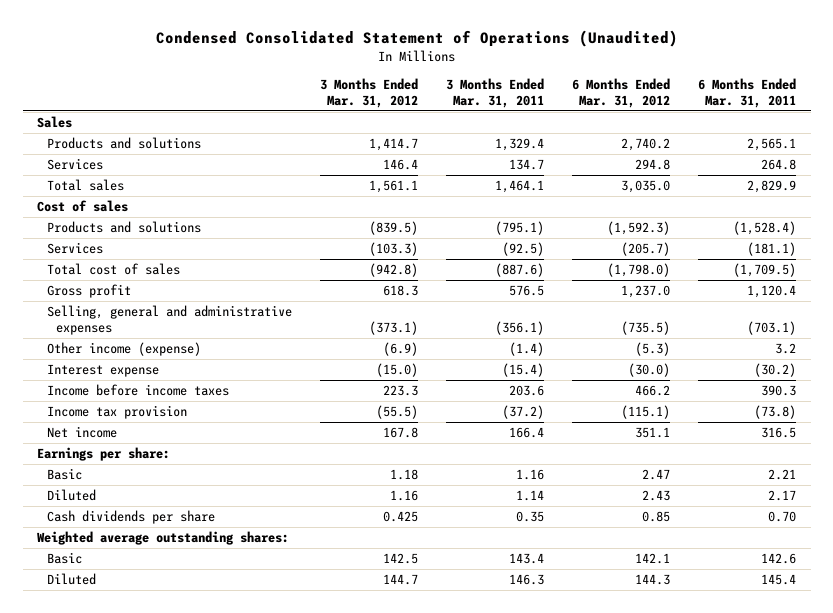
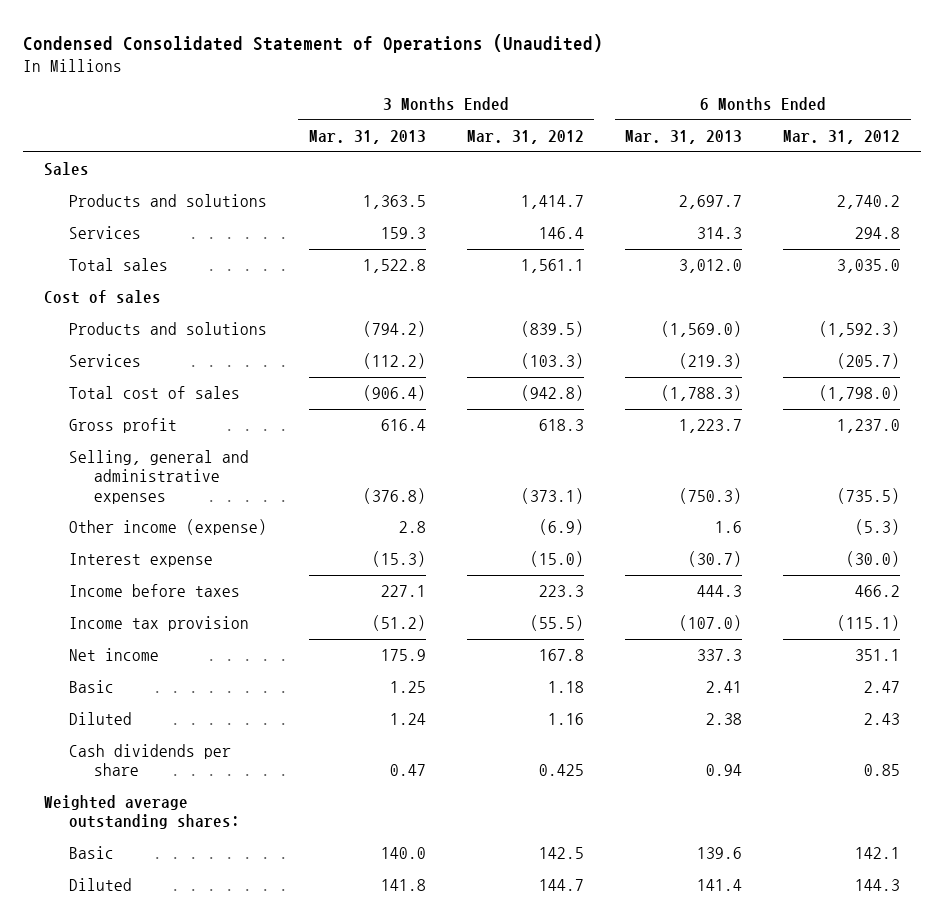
[446,78,545,108] 3 Months Ended Mar. 31, 2011 -> none
[698,78,797,108] 6 Months Ended Mar. 31, 2011 -> none
none -> [308,129,426,144] Mar. 31, 2013
none -> [625,129,743,144] Mar. 31, 2013
[46,384,229,397] Income before income taxes -> [69,584,241,598] Income before taxes
[36,447,170,462] Earnings per share: -> none

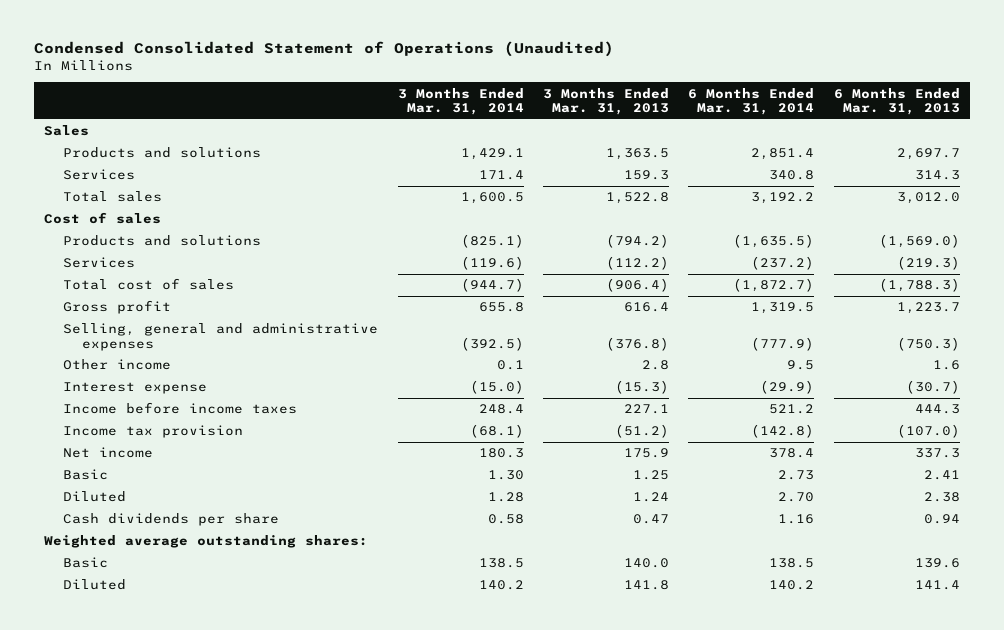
[466,129,584,144] Mar. 31, 2012 -> none
[783,129,901,144] Mar. 31, 2012 -> none
none -> [397,87,524,116] 3 Months Ended Mar. 31, 2014
none -> [688,87,815,116] 6 Months Ended Mar. 31, 2014
[69,519,268,536] Other income (expense) -> [63,359,172,371] Other income
[69,584,241,598] Income before taxes -> [63,402,298,415] Income before income taxes

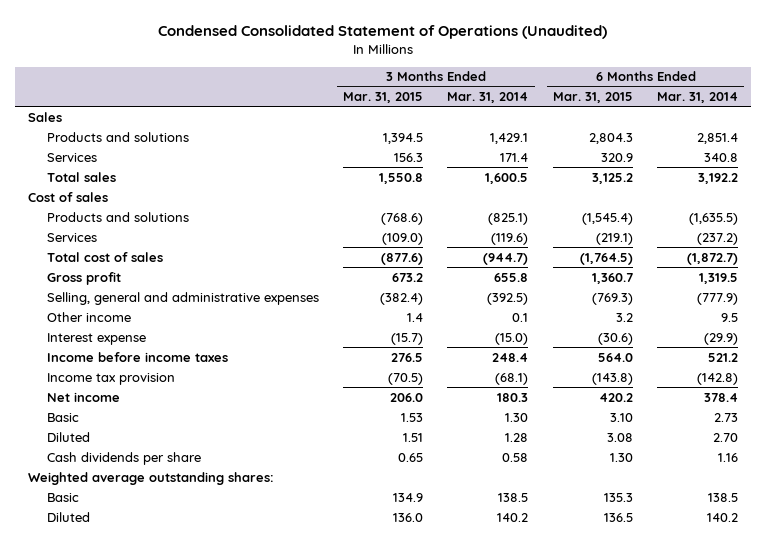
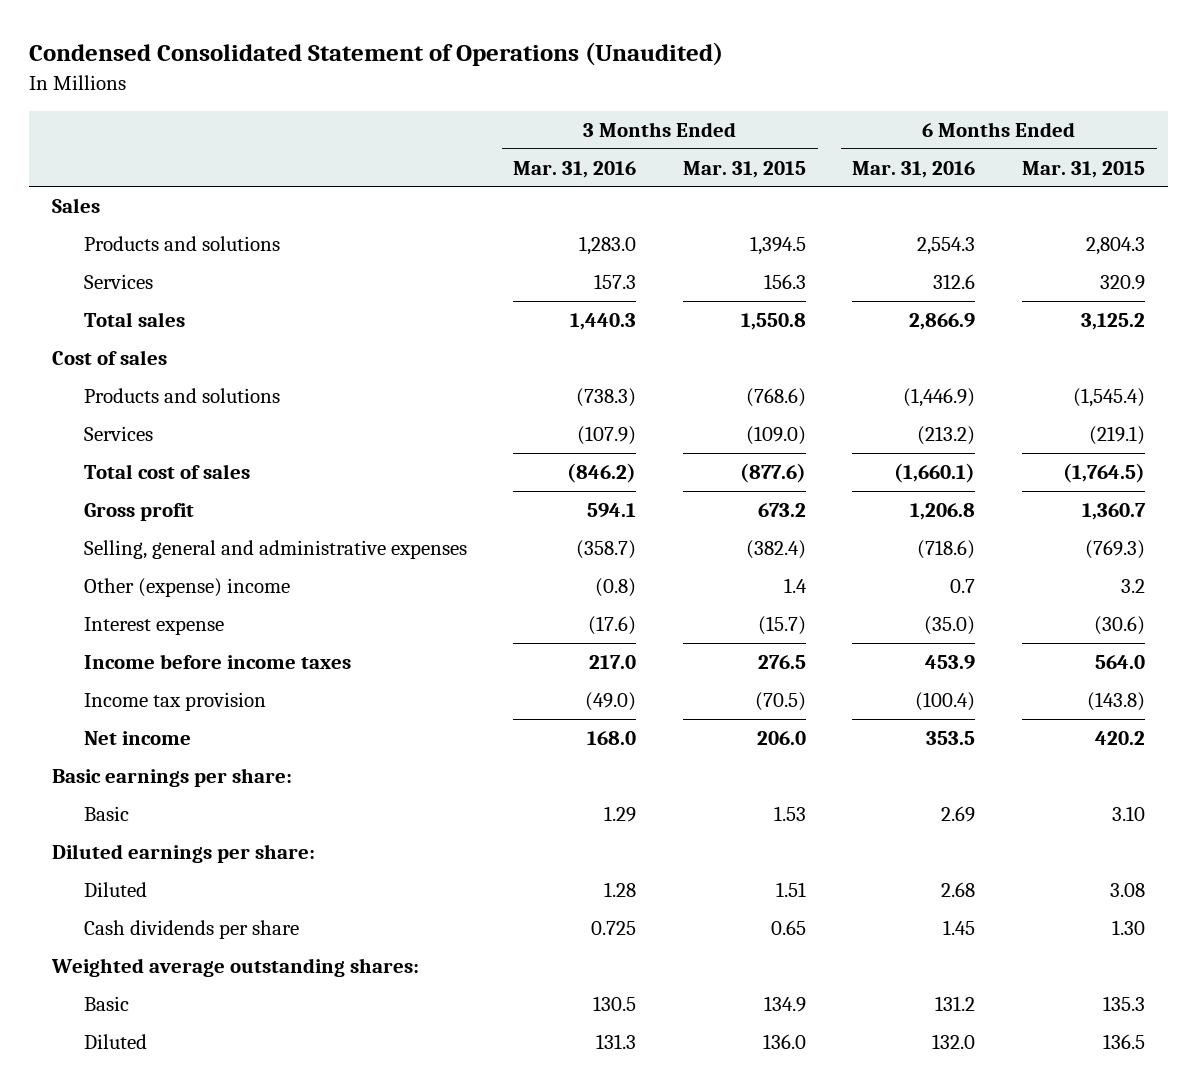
[447,92,529,104] Mar. 31, 2014 -> none
[657,92,739,104] Mar. 31, 2014 -> none
none -> [513,160,637,178] Mar. 31, 2016
none -> [852,160,976,178] Mar. 31, 2016
[46,311,131,322] Other income -> [83,577,290,597] Other (expense) income
none -> [51,767,292,787] Basic earnings per share:
none -> [51,843,315,863] Diluted earnings per share:

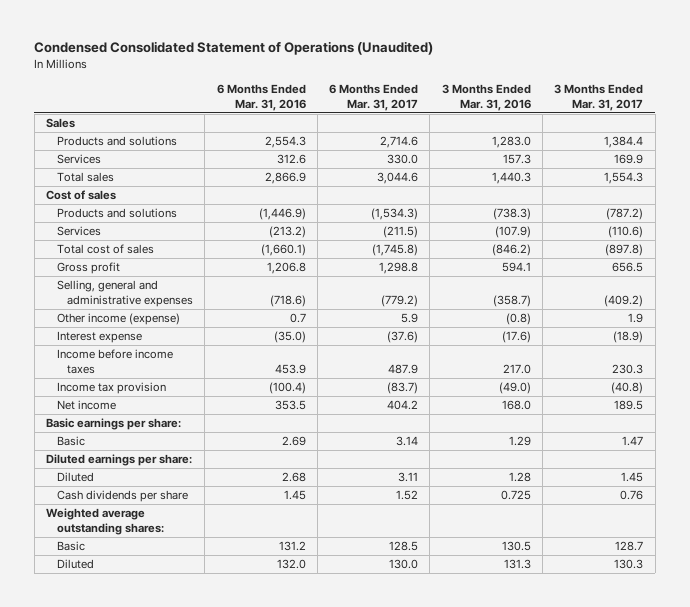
[682,160,806,178] Mar. 31, 2015 -> none
[1021,160,1145,178] Mar. 31, 2015 -> none
none -> [329,83,419,111] 6 Months Ended Mar. 31, 2017
none -> [554,83,644,111] 3 Months Ended Mar. 31, 2017
[83,577,290,597] Other (expense) income -> [56,313,180,326] Other income (expense)

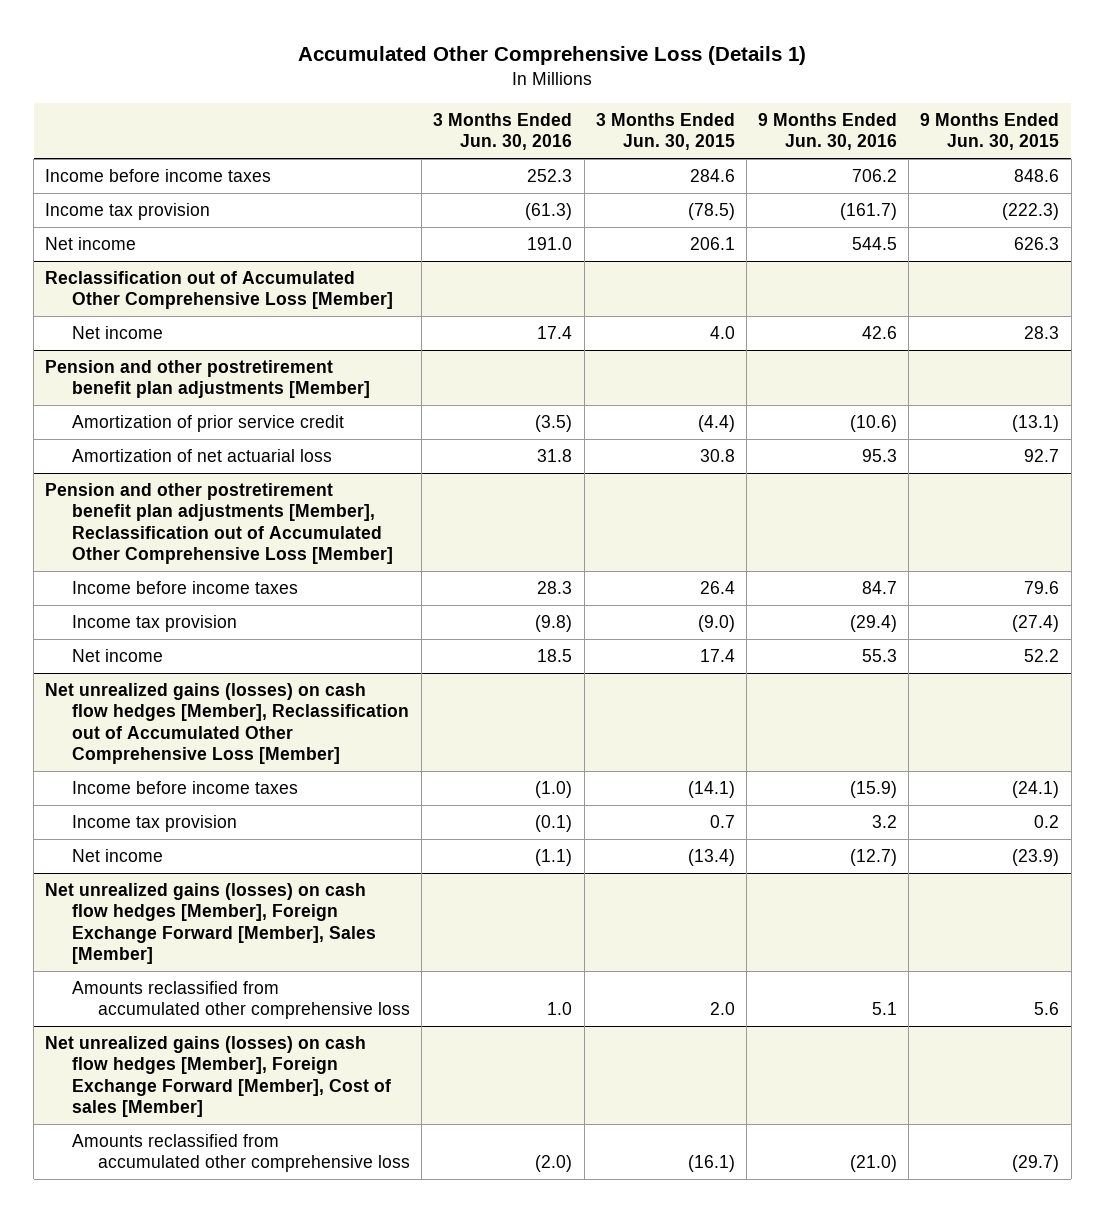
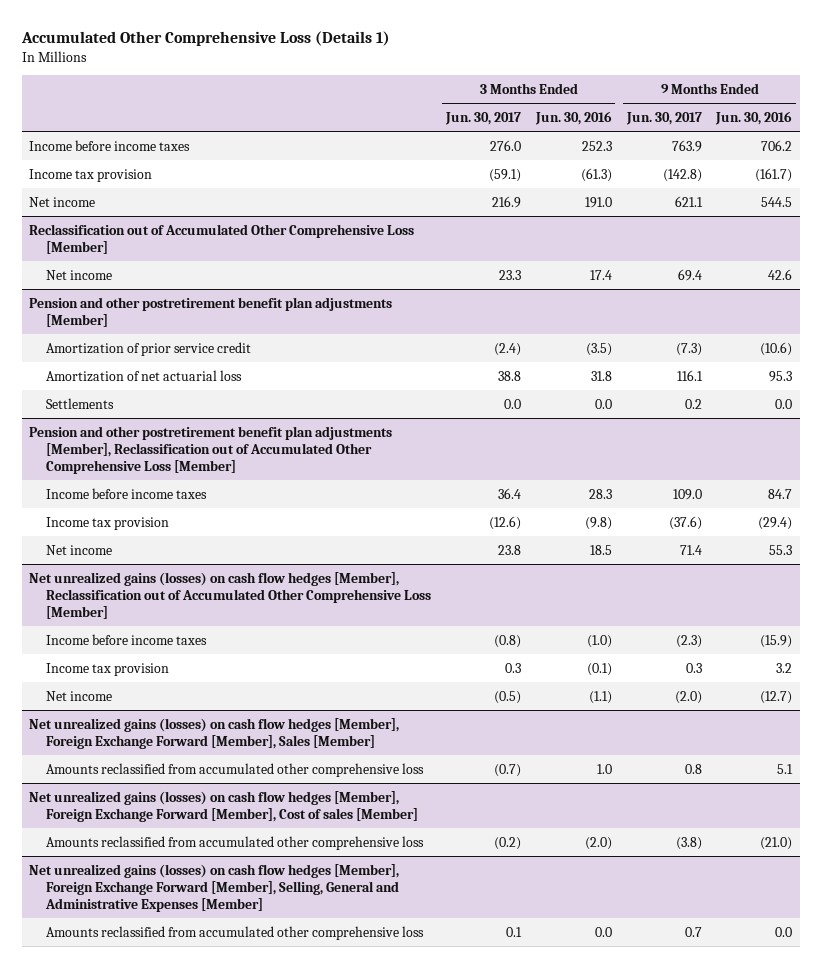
[595,112,735,151] 3 Months Ended Jun. 30, 2015 -> none
[920,112,1060,151] 9 Months Ended Jun. 30, 2015 -> none
none -> [444,111,521,125] Jun. 30, 2017
none -> [625,111,702,125] Jun. 30, 2017
none -> [45,397,114,409] Settlements
none -> [29,863,400,912] Net unrealized gains (losses) on cash flow hedges [Member], Foreign Exchange Forward [Member], Selling, General and Administrative Expenses [Member]
none -> [45,925,424,940] Amounts reclassified from accumulated other comprehensive loss

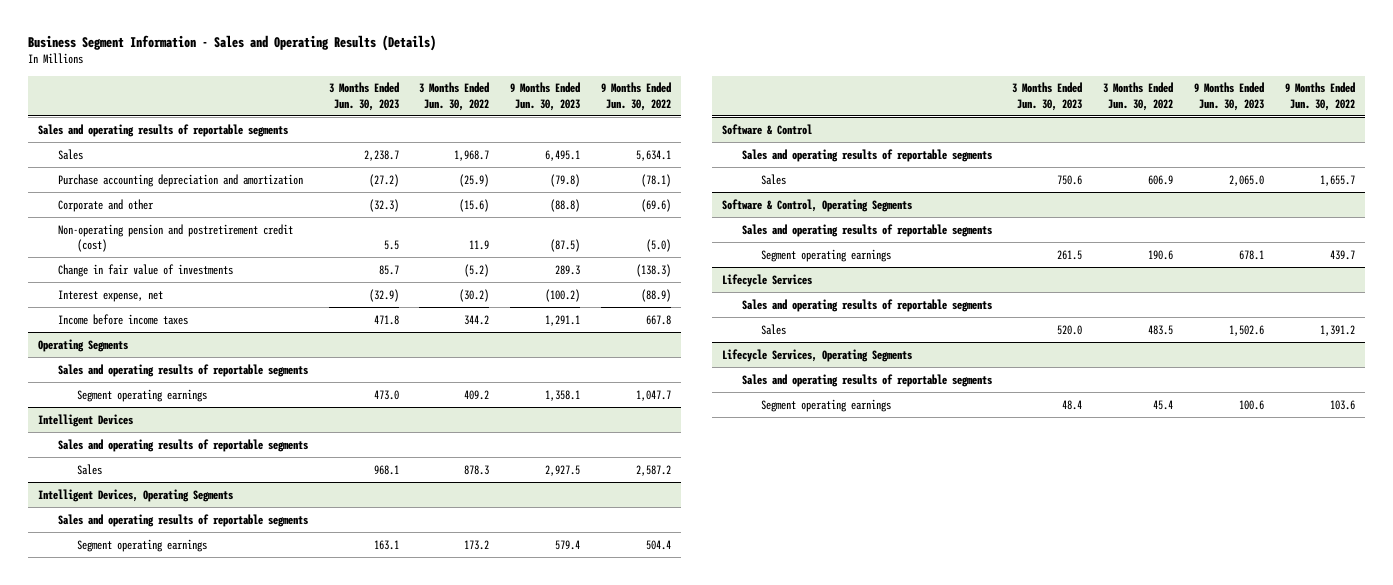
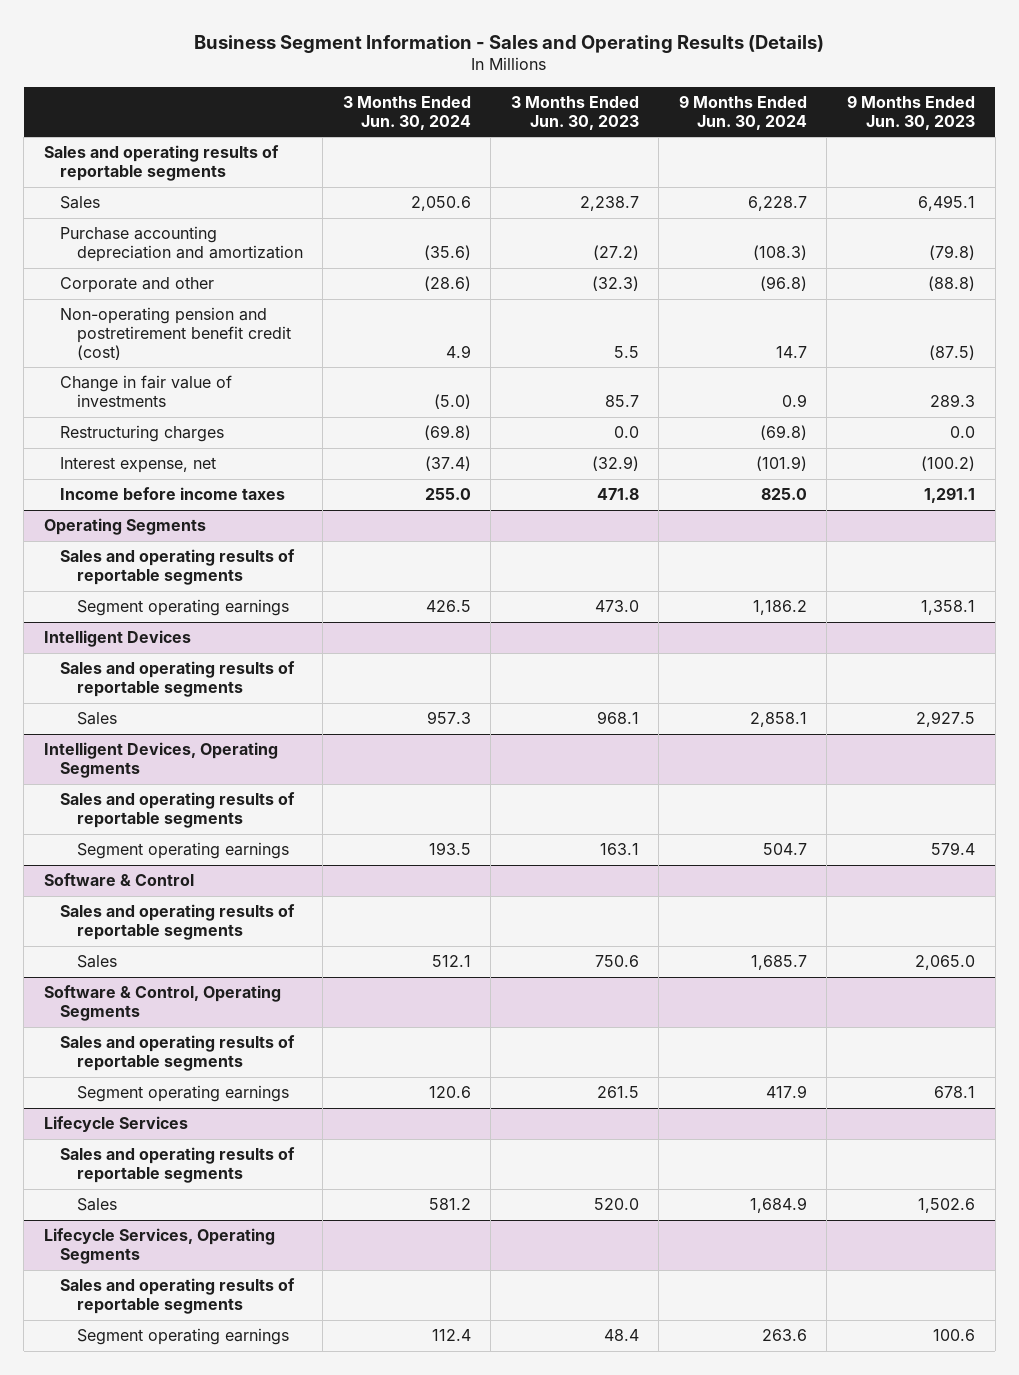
[419,82,490,111] 3 Months Ended Jun. 30, 2022 -> none
[600,82,671,111] 9 Months Ended Jun. 30, 2022 -> none
none -> [342,95,471,130] 3 Months Ended Jun. 30, 2024
none -> [678,94,807,130] 9 Months Ended Jun. 30, 2024
[57,223,293,253] Non-operating pension and postretirement credit (cost) -> [60,307,291,360] Non-operating pension and postretirement benefit credit (cost)
none -> [60,425,225,443] Restructuring charges

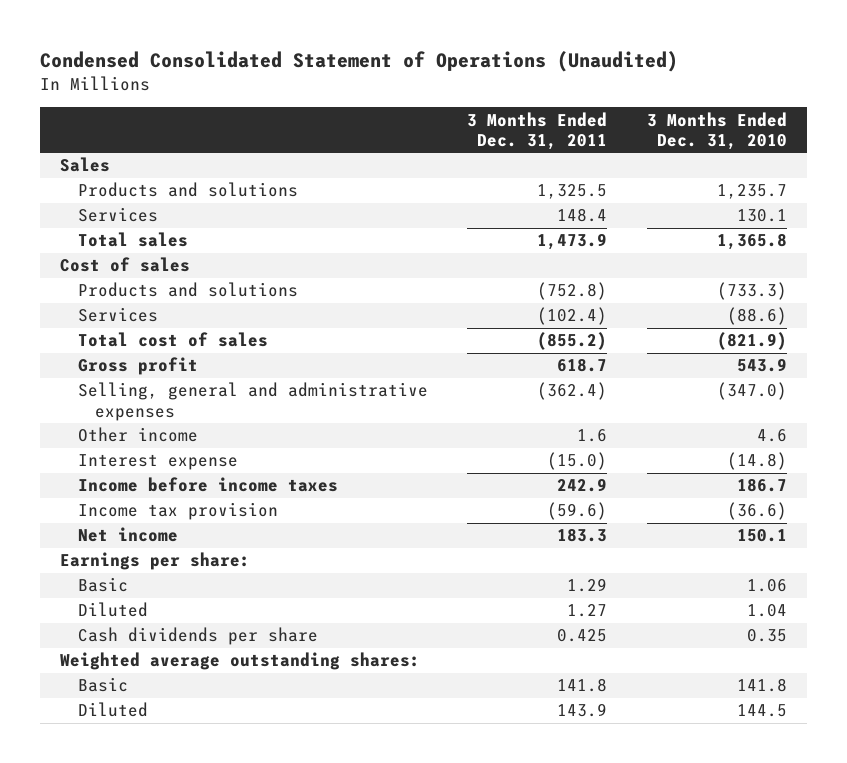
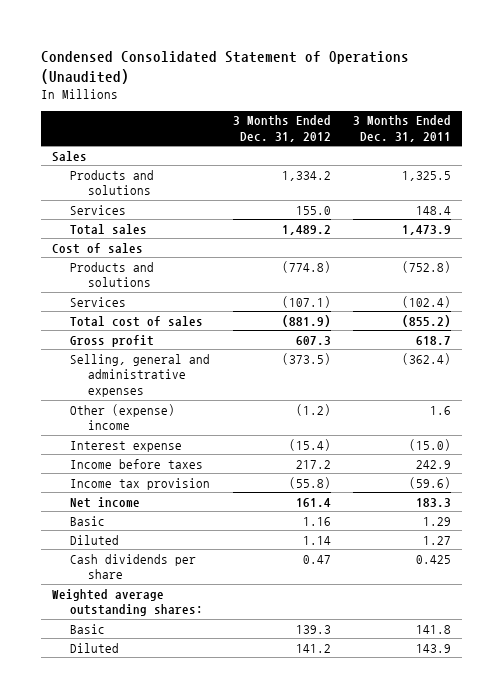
[647,111,788,151] 3 Months Ended Dec. 31, 2010 -> none
none -> [232,115,331,142] 3 Months Ended Dec. 31, 2012
[77,427,198,443] Other income -> [70,403,176,431] Other (expense) income
[77,477,338,493] Income before income taxes -> [70,458,204,469] Income before taxes
[60,552,251,571] Earnings per share: -> none

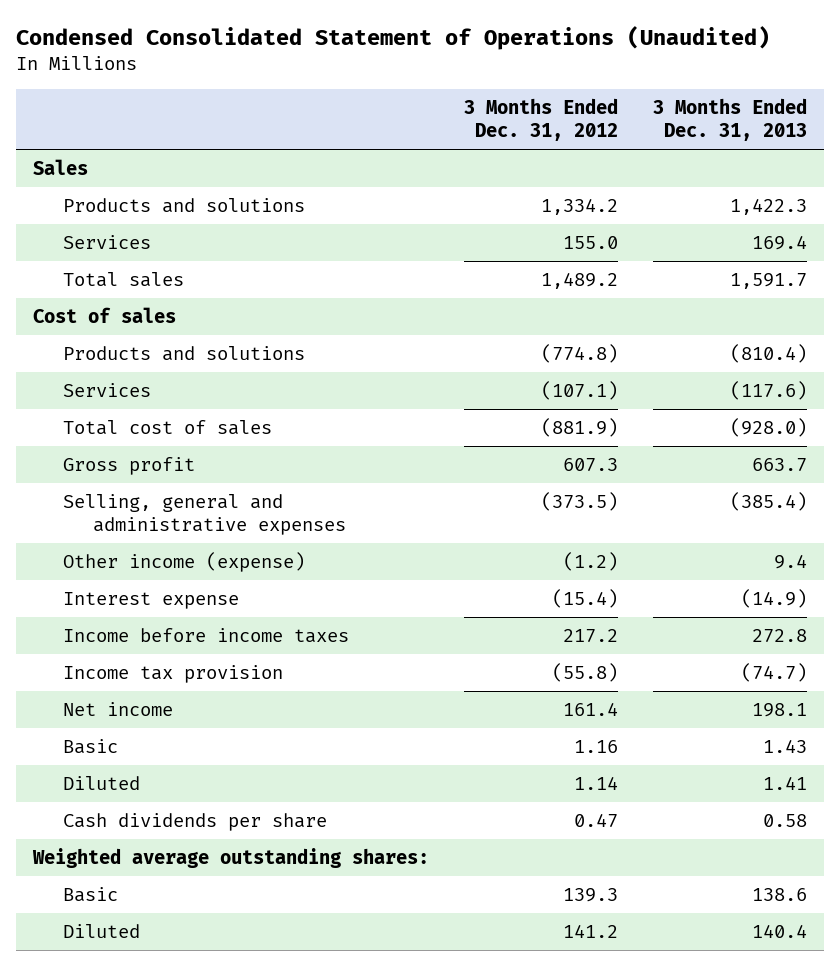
[352,115,451,142] 3 Months Ended Dec. 31, 2011 -> none
none -> [652,98,807,141] 3 Months Ended Dec. 31, 2013
[70,403,176,431] Other (expense) income -> [63,552,306,573] Other income (expense)
[70,458,204,469] Income before taxes -> [63,628,350,644] Income before income taxes

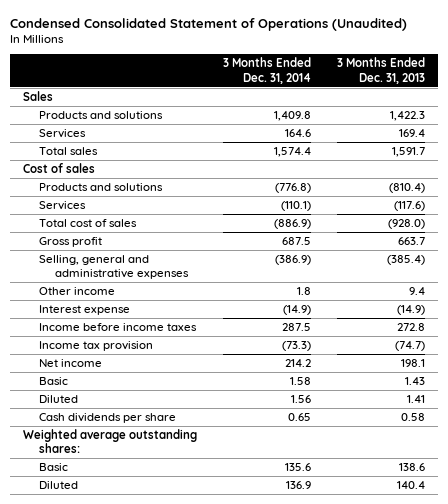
[463,98,618,141] 3 Months Ended Dec. 31, 2012 -> none
none -> [223,57,312,84] 3 Months Ended Dec. 31, 2014
[63,552,306,573] Other income (expense) -> [39,286,116,295] Other income

